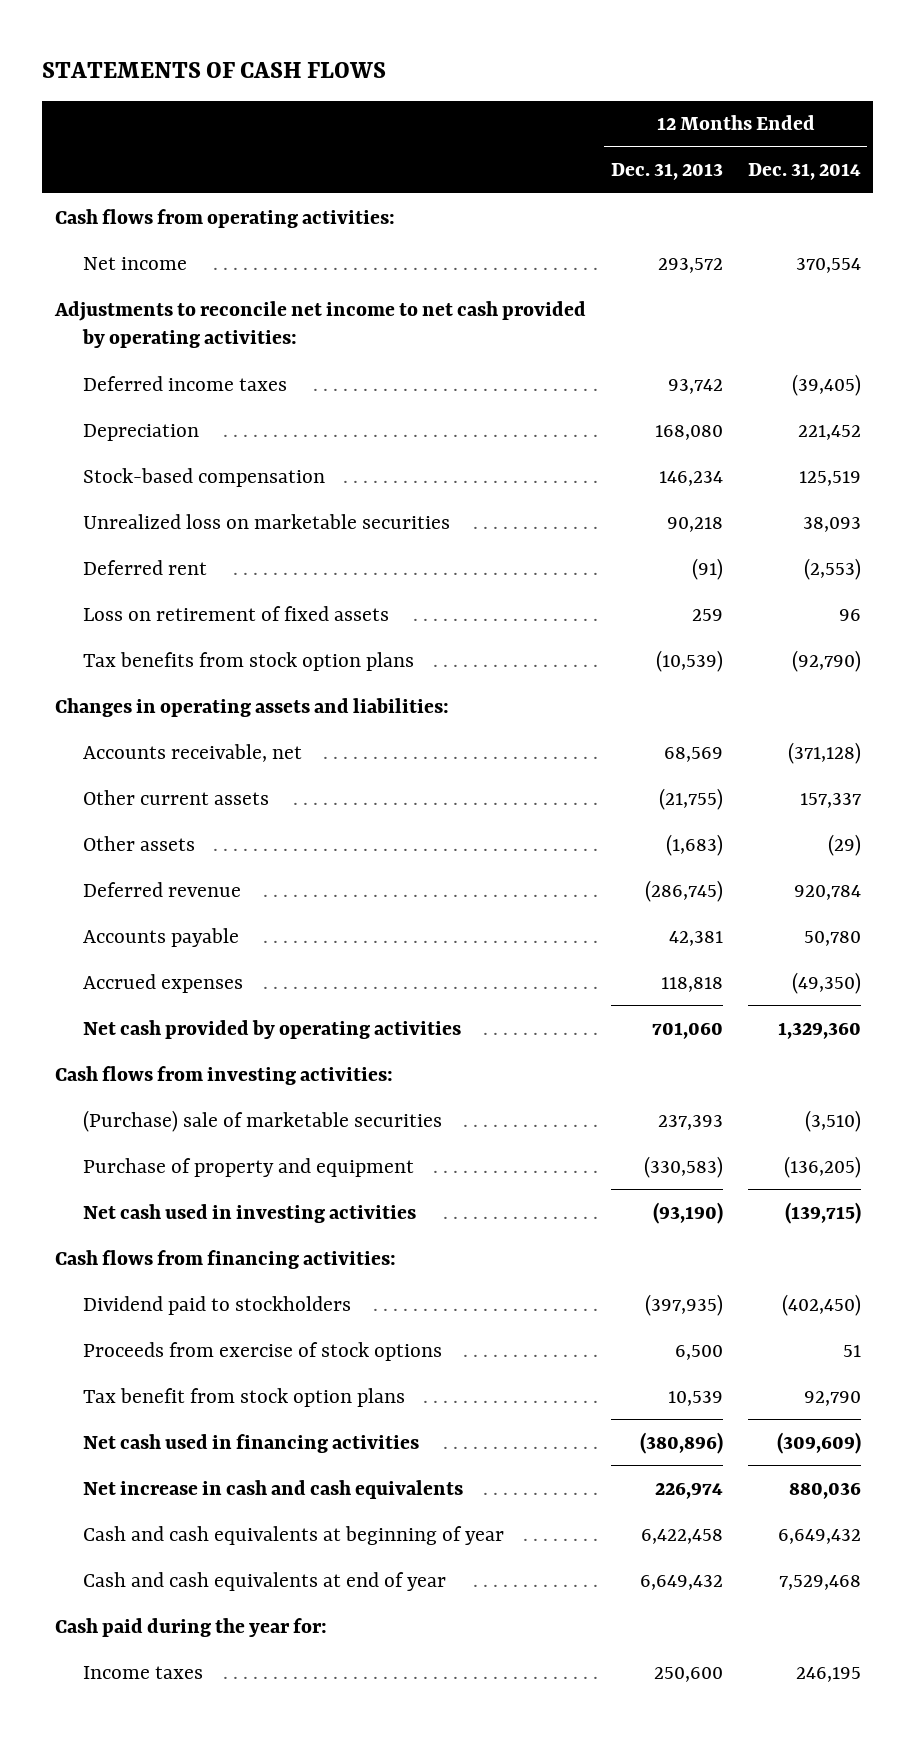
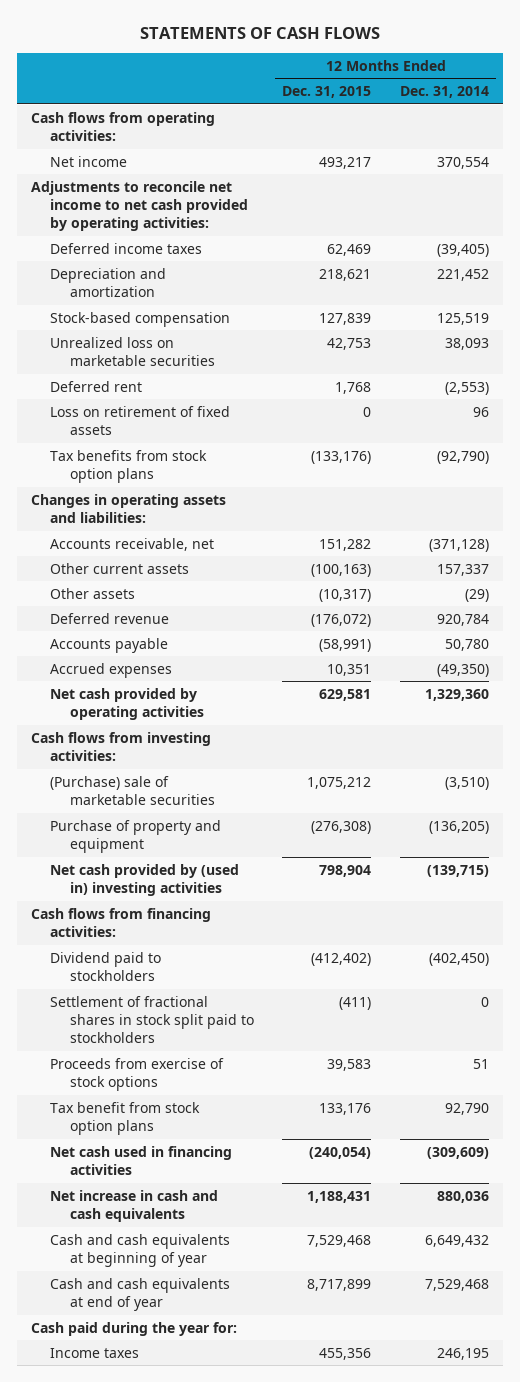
[610,163,723,181] Dec. 31, 2013 -> none
none -> [282,86,372,99] Dec. 31, 2015
[82,423,199,441] Depreciation -> [50,267,167,298] Depreciation and amortization
[82,1203,416,1223] Net cash used in investing activities -> [50,863,240,897] Net cash provided by (used in) investing activities
none -> [50,995,254,1044] Settlement of fractional shares in stock split paid to stockholders

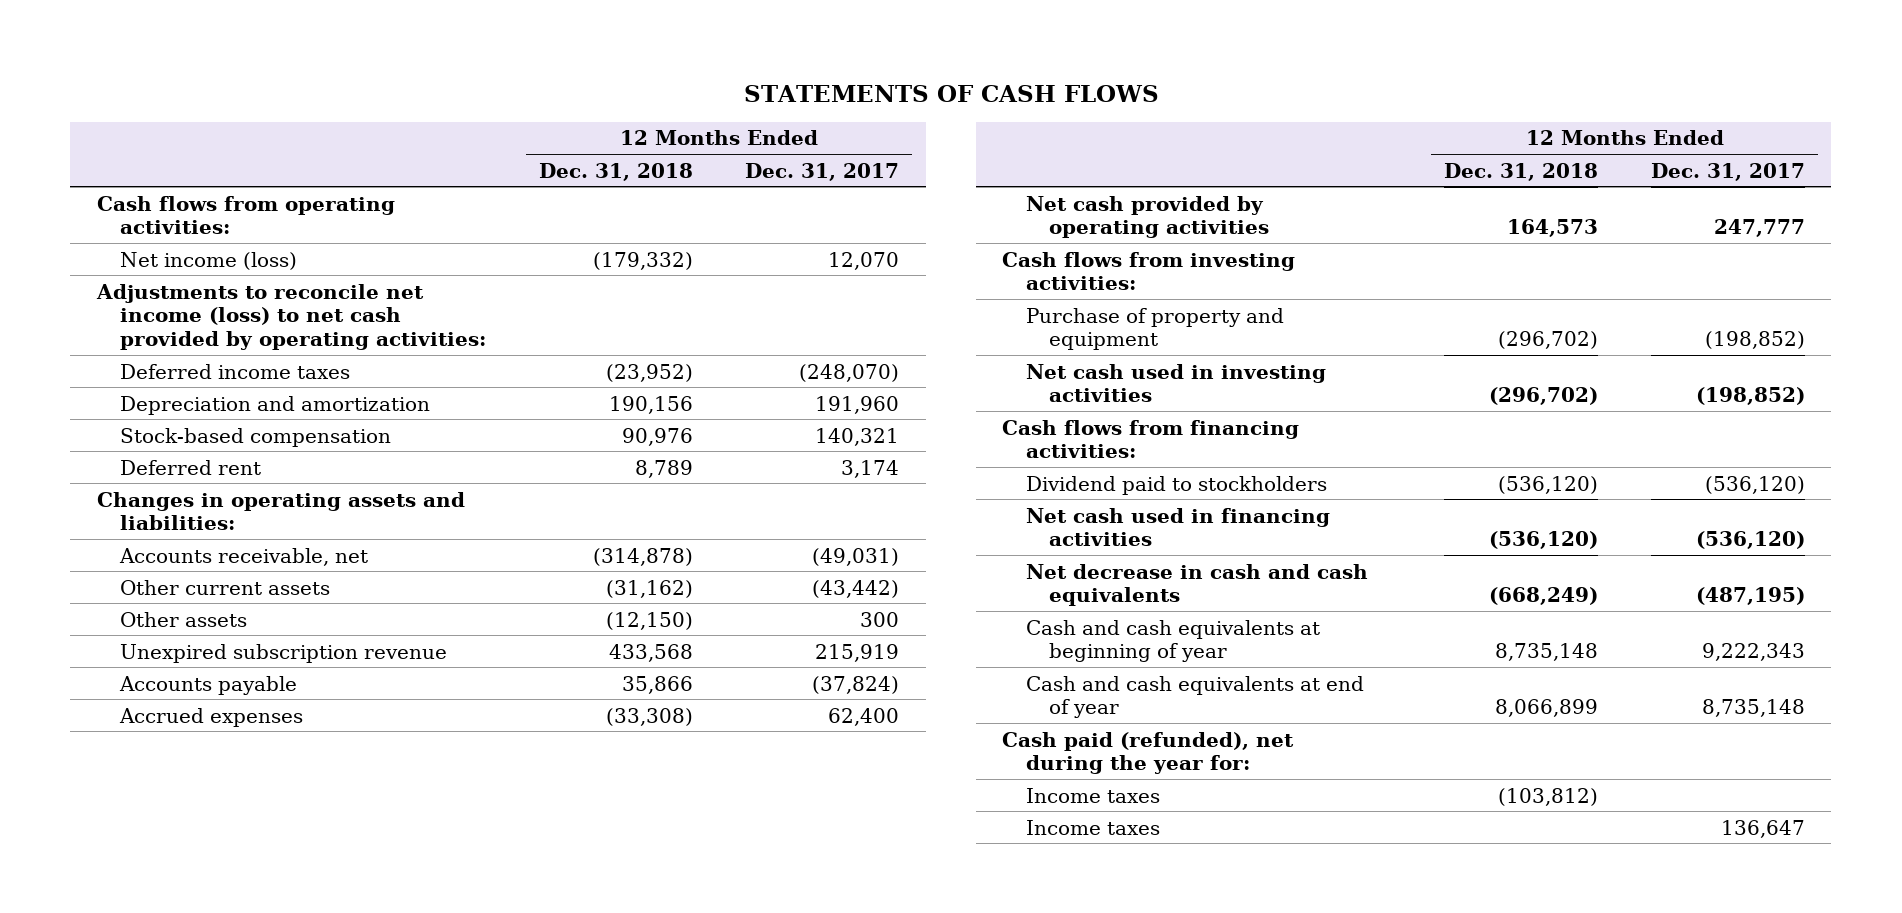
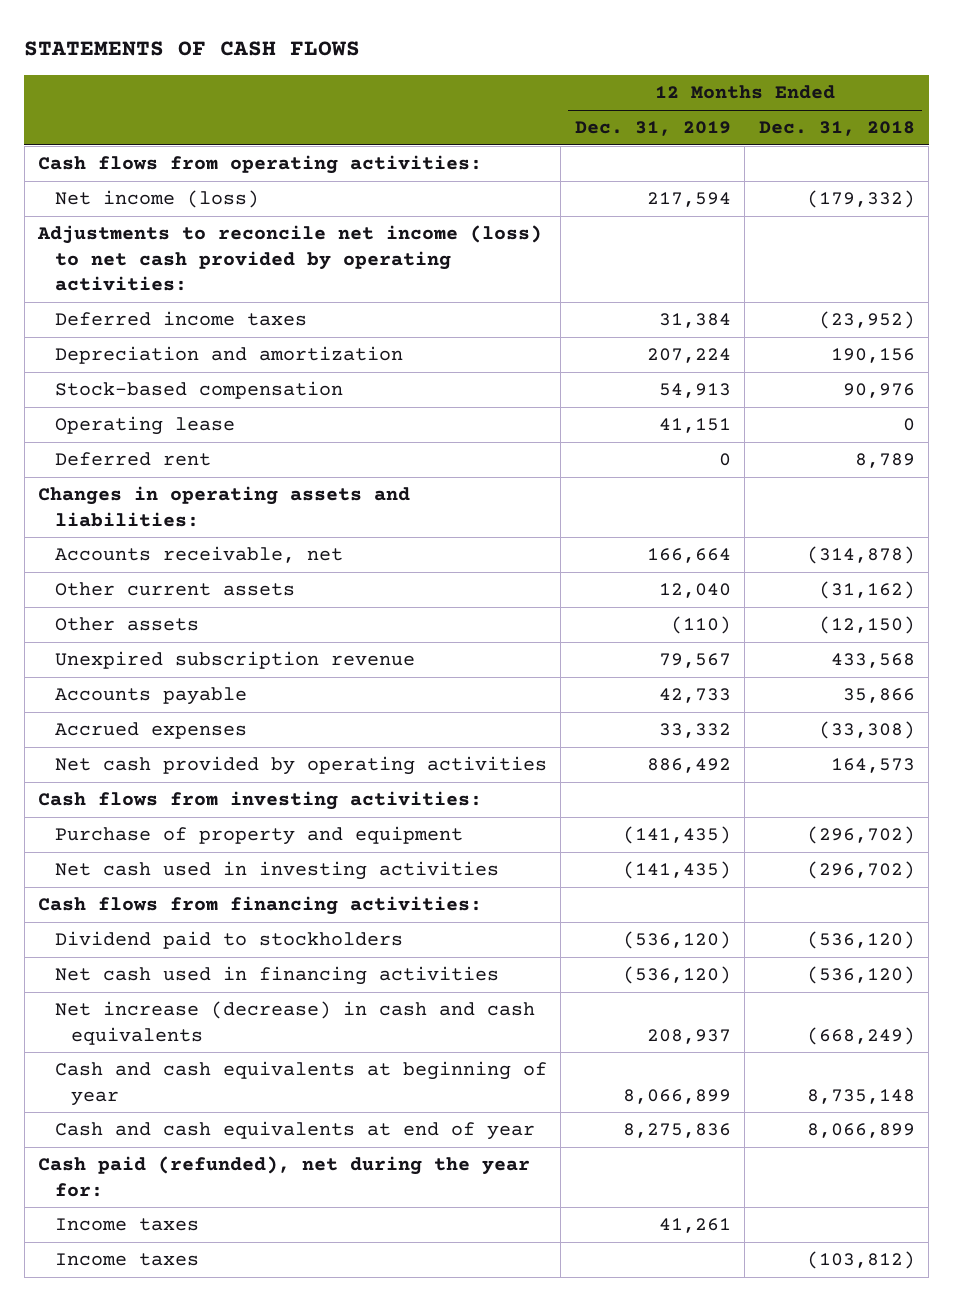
[745,162,900,181] Dec. 31, 2017 -> none
none -> [574,121,731,137] Dec. 31, 2019
none -> [54,416,235,436] Operating lease
[1025,563,1368,607] Net decrease in cash and cash equivalents -> [54,1001,535,1045] Net increase (decrease) in cash and cash equivalents
[1025,787,1160,803] Income taxes -> [54,1253,199,1267] Income taxes

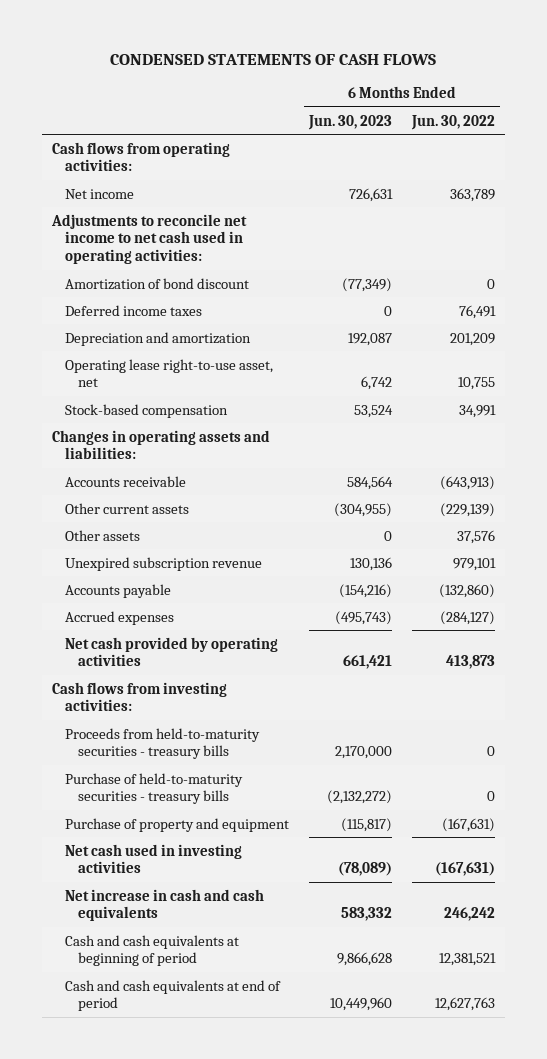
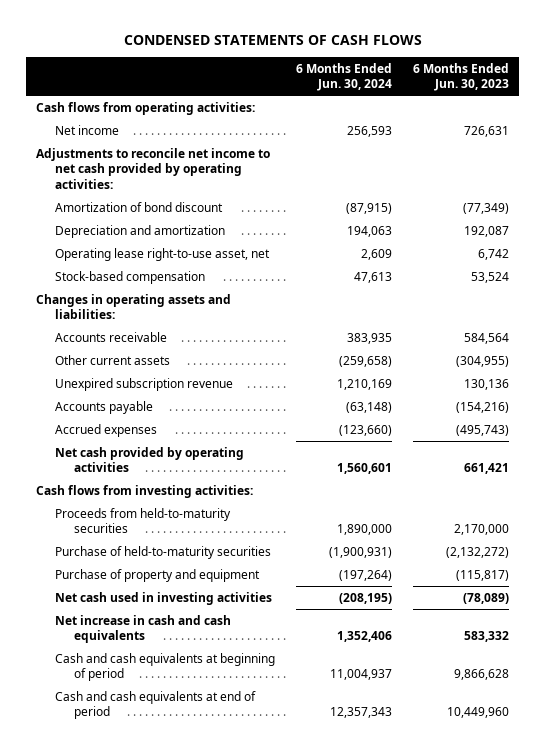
[410,114,495,130] Jun. 30, 2022 -> none
none -> [296,62,393,92] 6 Months Ended Jun. 30, 2024
[51,213,248,265] Adjustments to reconcile net income to net cash used in operating activities: -> [36,147,271,189] Adjustments to reconcile net income to net cash provided by operating activities:
[64,304,202,316] Deferred income taxes -> none
[64,529,140,541] Other assets -> none
[64,727,260,760] Proceeds from held-to-maturity securities - treasury bills -> [55,507,232,534] Proceeds from held-to-maturity securities
[64,772,243,805] Purchase of held-to-maturity securities - treasury bills -> [55,545,272,559] Purchase of held-to-maturity securities

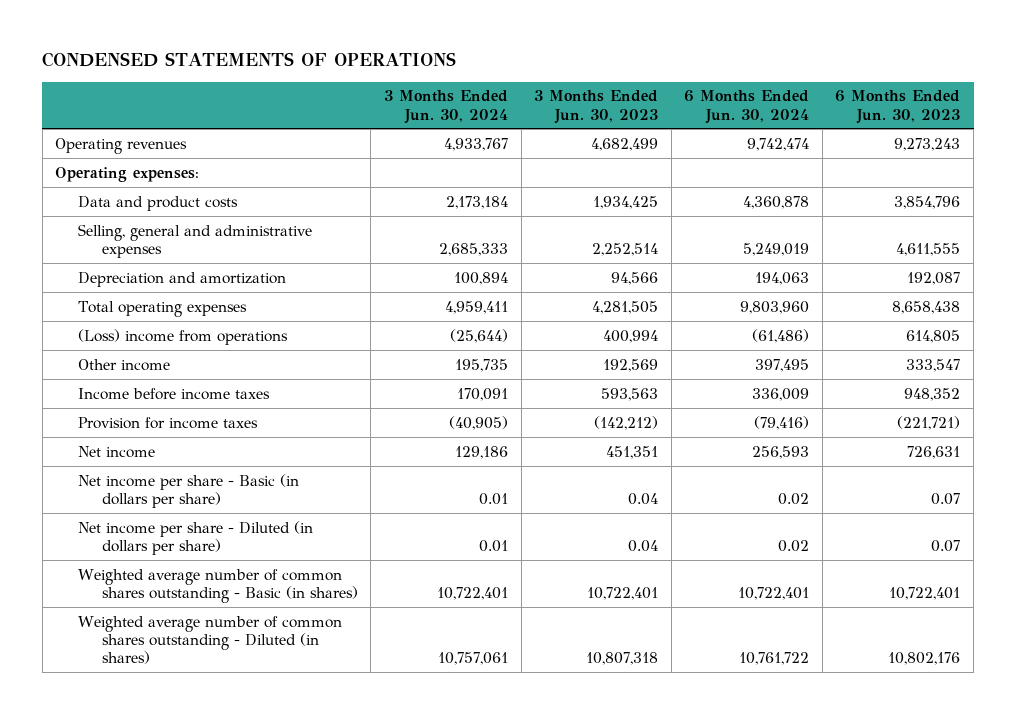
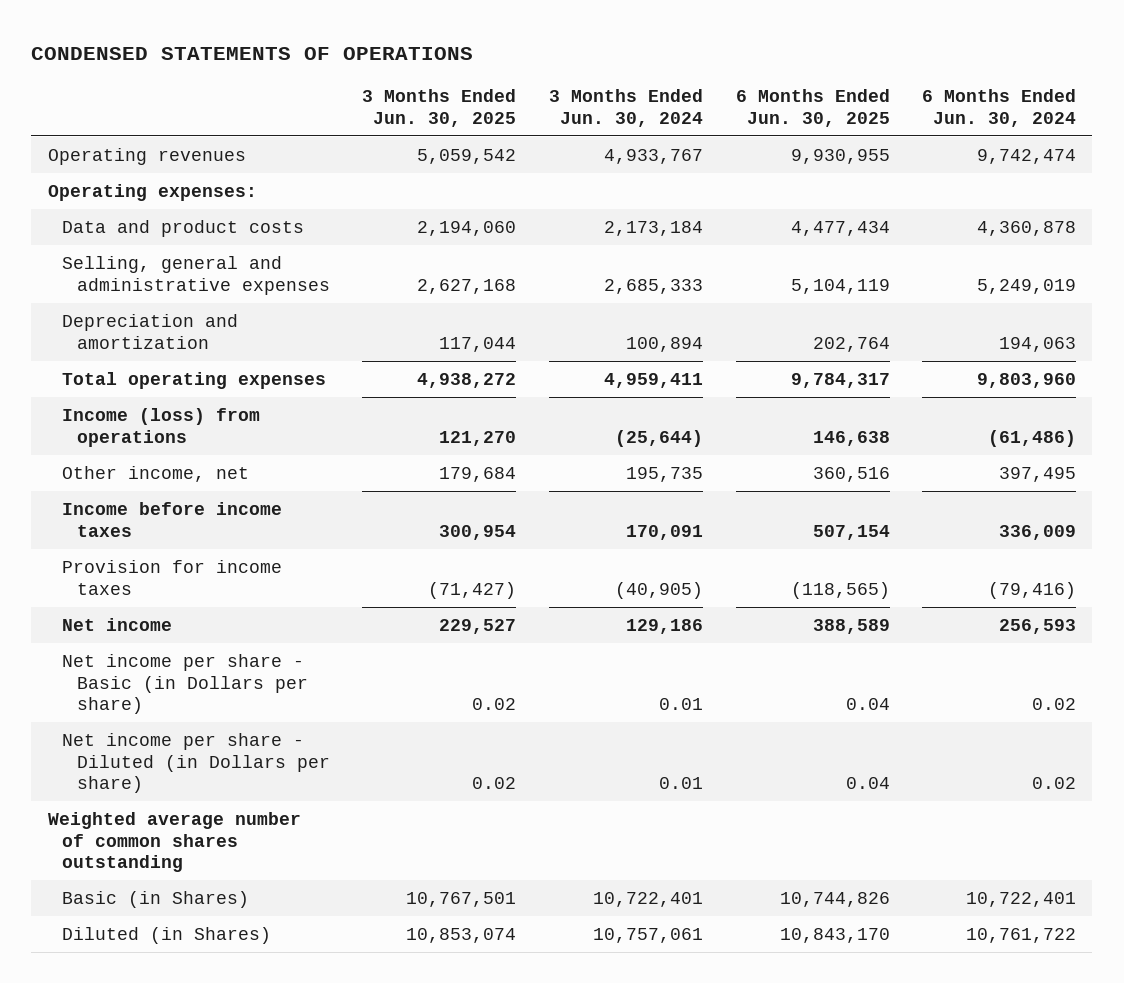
[534,90,659,124] 3 Months Ended Jun. 30, 2023 -> none
[835,90,961,124] 6 Months Ended Jun. 30, 2023 -> none
none -> [362,88,517,127] 3 Months Ended Jun. 30, 2025
none -> [735,88,890,127] 6 Months Ended Jun. 30, 2025
[78,328,289,345] (Loss) income from operations -> [62,408,261,447] Income (loss) from operations
[78,358,171,371] Other income -> [62,466,250,483] Other income, net
[78,473,300,508] Net income per share - Basic (in dollars per share) -> [62,654,308,715] Net income per share - Basic (in Dollars per share)
[78,520,314,555] Net income per share - Diluted (in dollars per share) -> [62,733,330,794] Net income per share - Diluted (in Dollars per share)
none -> [47,812,301,873] Weighted average number of common shares outstanding
[78,568,358,603] Weighted average number of common shares outstanding - Basic (in shares) -> [62,891,250,909] Basic (in Shares)
[78,615,343,665] Weighted average number of common shares outstanding - Diluted (in shares) -> [62,927,272,945] Diluted (in Shares)

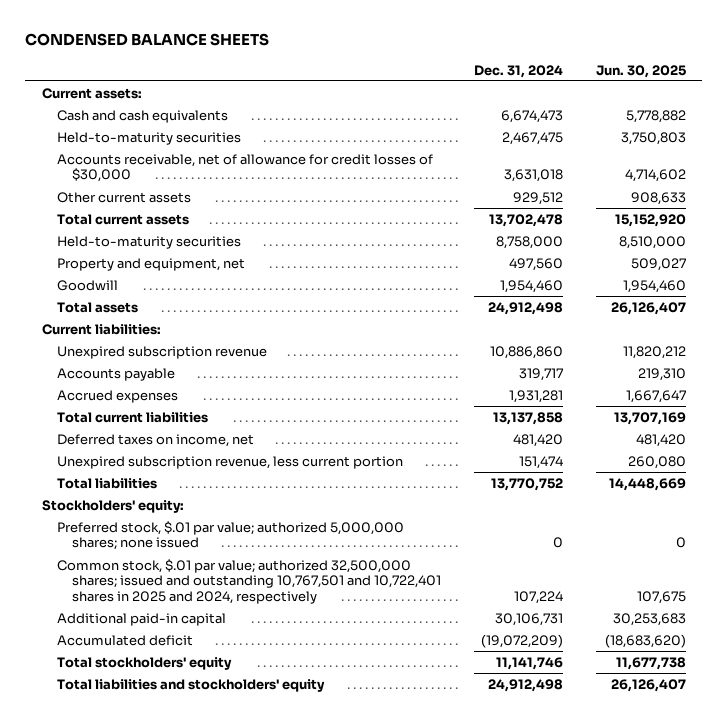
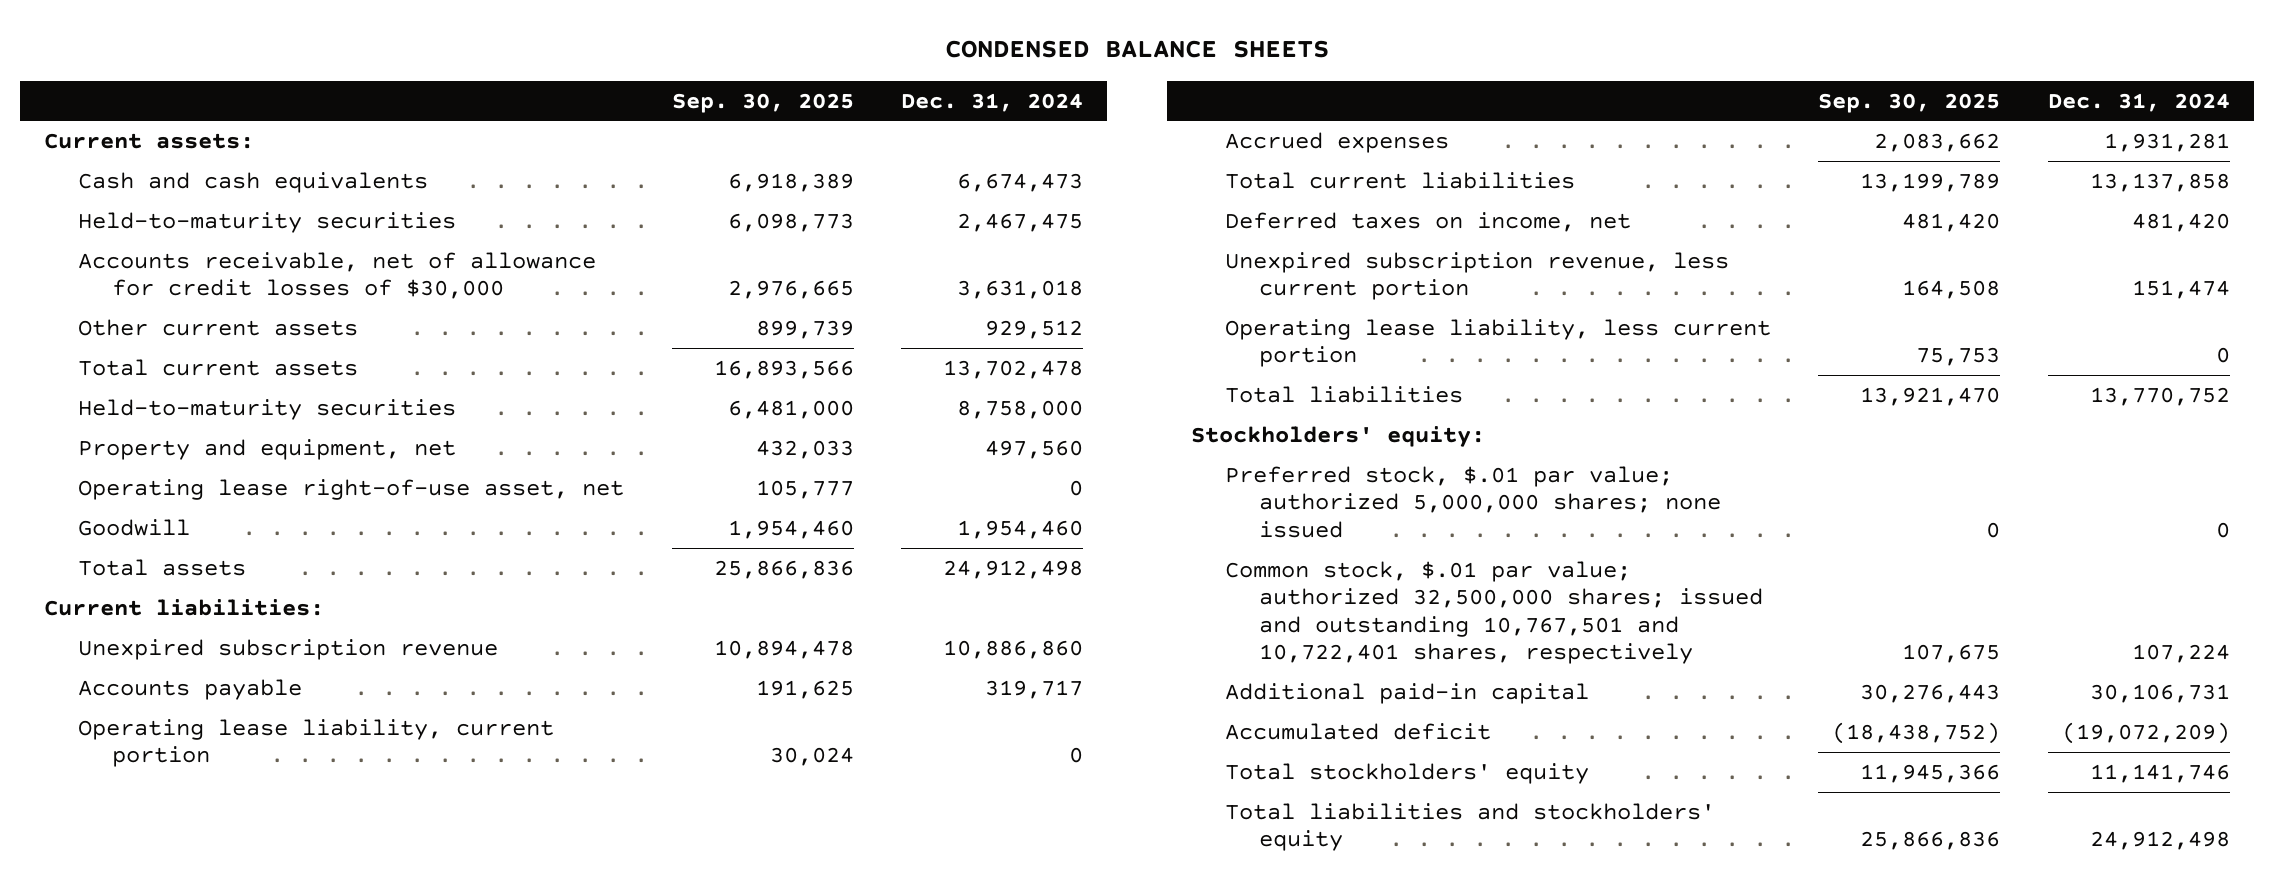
[595,64,686,78] Jun. 30, 2025 -> none
none -> [671,92,854,113] Sep. 30, 2025
none -> [77,478,624,500] Operating lease right-of-use asset, net
none -> [77,718,554,768] Operating lease liability, current portion
none -> [1224,318,1771,368] Operating lease liability, less current portion
[56,558,442,604] Common stock, $.01 par value; authorized 32,500,000 shares; issued and outstanding 10,767,501 and 10,722,401 shares in 2025 and 2024, respectively -> [1224,560,1763,665] Common stock, $.01 par value; authorized 32,500,000 shares; issued and outstanding 10,767,501 and 10,722,401 shares, respectively

